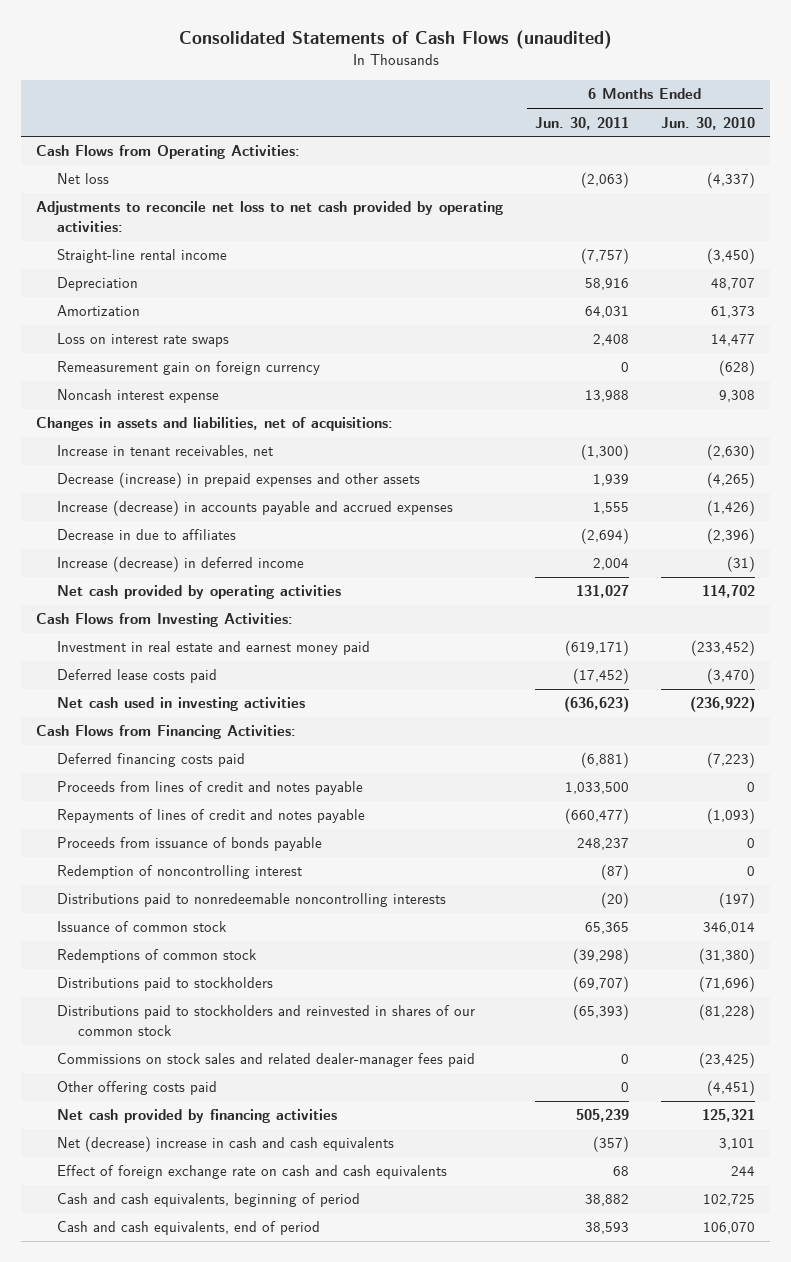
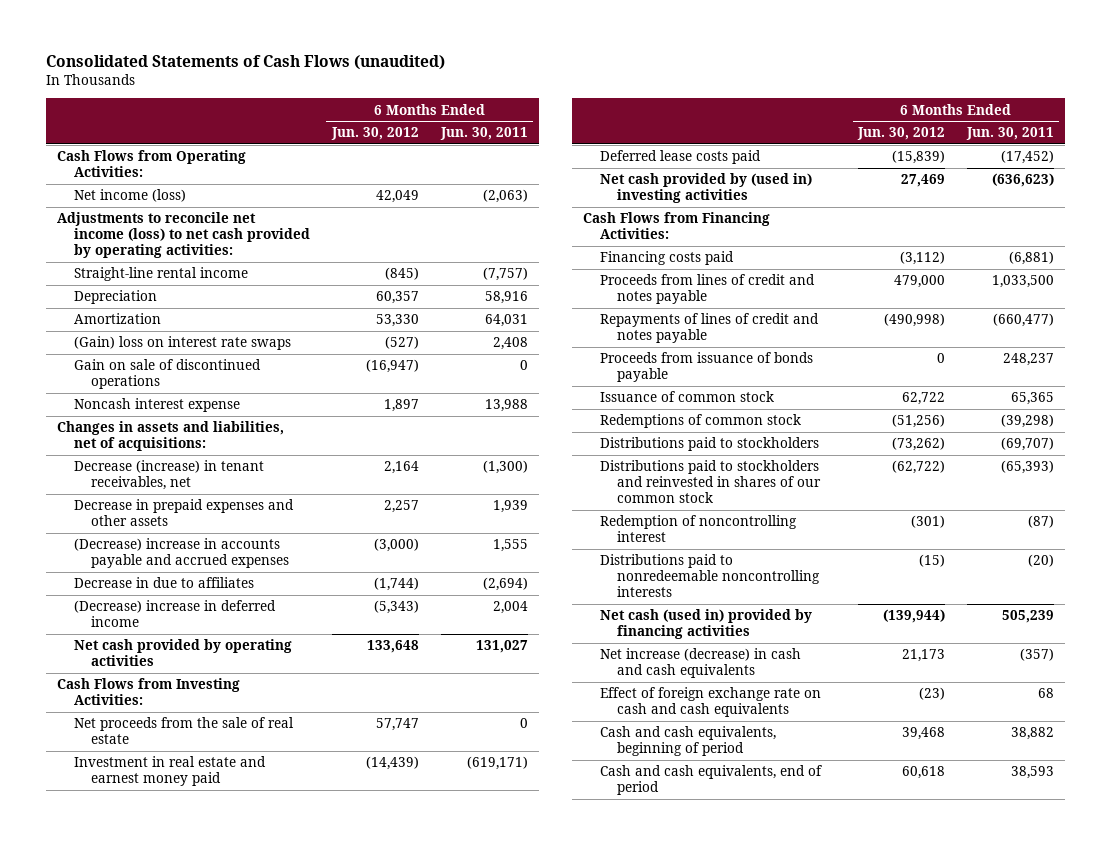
[660,116,755,130] Jun. 30, 2010 -> none
none -> [330,127,419,141] Jun. 30, 2012
[57,173,110,185] Net loss -> [74,189,187,203] Net income (loss)
[36,201,504,233] Adjustments to reconcile net loss to net cash provided by operating activities: -> [57,212,311,259] Adjustments to reconcile net income (loss) to net cash provided by operating activities:
[57,361,321,376] Remeasurement gain on foreign currency -> none
[57,333,230,348] Loss on interest rate swaps -> [74,336,292,351] (Gain) loss on interest rate swaps
none -> [74,359,262,390] Gain on sale of discontinued operations
[57,445,274,459] Increase in tenant receivables, net -> [74,460,265,491] Decrease (increase) in tenant receivables, net
[57,472,421,489] Decrease (increase) in prepaid expenses and other assets -> [74,499,295,527] Decrease in prepaid expenses and other assets
[57,500,454,517] Increase (decrease) in accounts payable and accrued expenses -> [74,538,290,569] (Decrease) increase in accounts payable and accrued expenses
[57,556,305,573] Increase (decrease) in deferred income -> [74,600,277,628] (Decrease) increase in deferred income
none -> [74,717,295,745] Net proceeds from the sale of real estate
[57,697,306,712] Net cash used in investing activities -> [600,173,813,204] Net cash provided by (used in) investing activities
[57,753,246,768] Deferred financing costs paid -> [600,251,735,266] Financing costs paid
[57,1053,476,1068] Commissions on stock sales and related dealer-manager fees paid -> none
[57,1081,218,1096] Other offering costs paid -> none
[57,865,303,880] Redemption of noncontrolling interest -> [600,515,798,543] Redemption of noncontrolling interest
[57,893,447,908] Distributions paid to nonredeemable noncontrolling interests -> [600,554,821,598] Distributions paid to nonredeemable noncontrolling interests
[57,1109,338,1124] Net cash provided by financing activities -> [600,609,813,640] Net cash (used in) provided by financing activities
[57,1136,395,1153] Net (decrease) increase in cash and cash equivalents -> [600,648,802,679] Net increase (decrease) in cash and cash equivalents

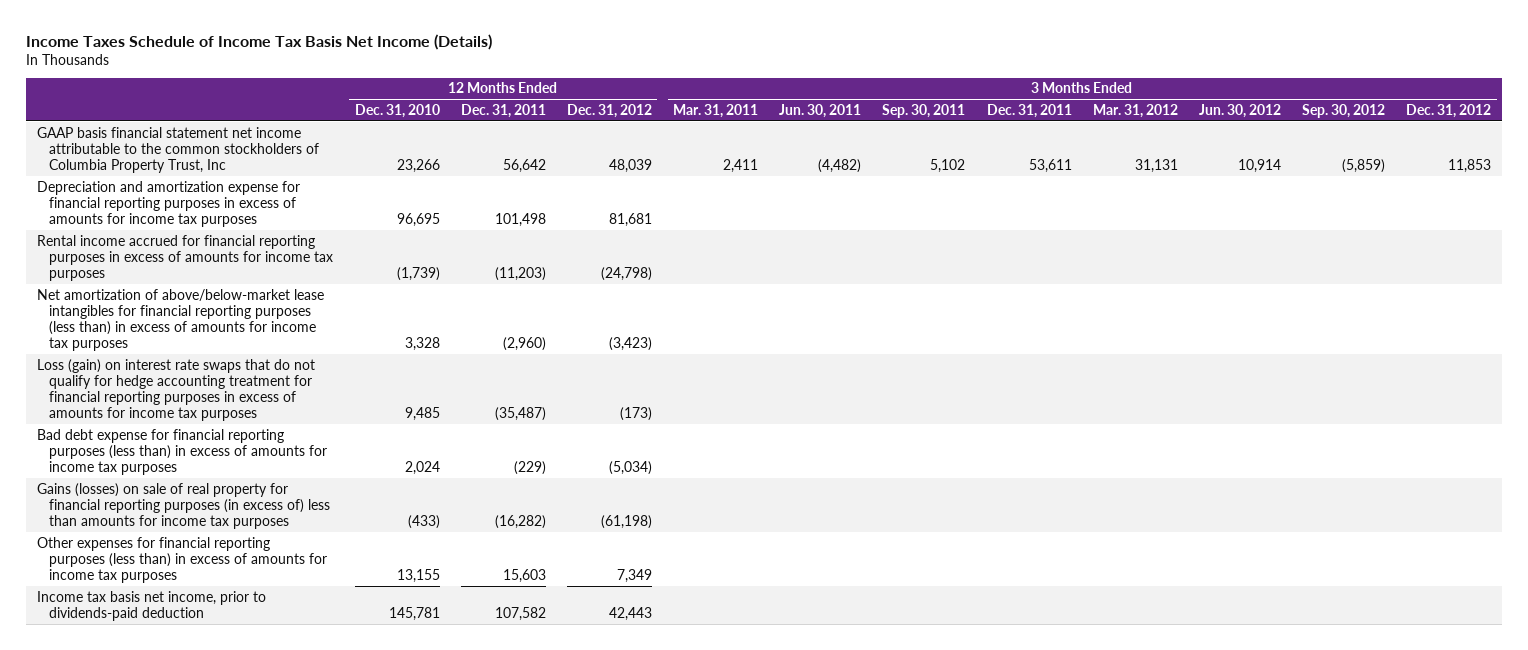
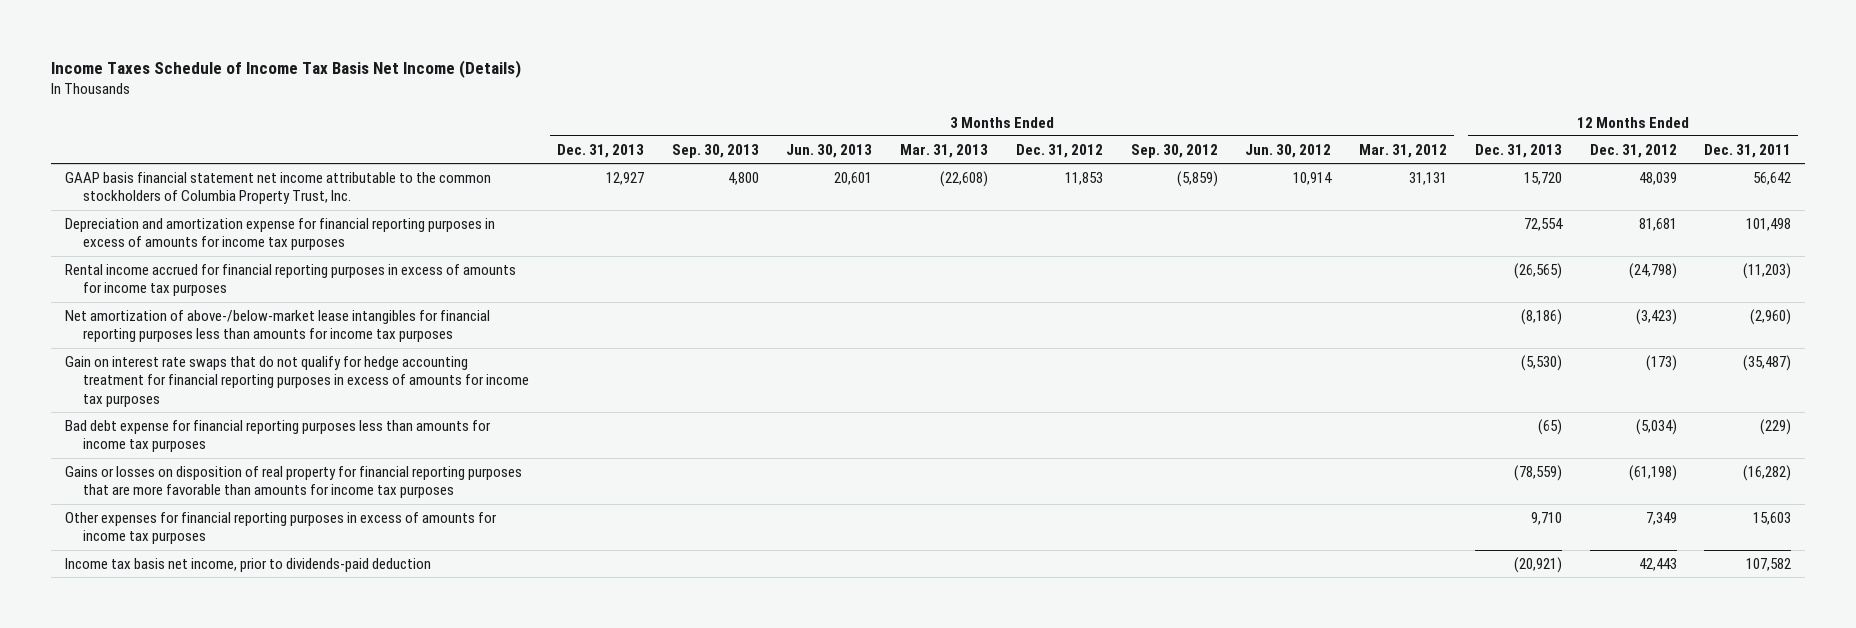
[354,103,440,118] Dec. 31, 2010 -> none
[673,103,759,118] Mar. 31, 2011 -> none
[779,103,862,118] Jun. 30, 2011 -> none
[882,103,966,118] Sep. 30, 2011 -> none
[986,103,1072,118] Dec. 31, 2011 -> none
none -> [556,143,644,158] Dec. 31, 2013
none -> [671,143,759,158] Sep. 30, 2013
none -> [786,143,873,158] Jun. 30, 2013
none -> [900,143,989,158] Mar. 31, 2013
none -> [1474,143,1562,158] Dec. 31, 2013
[36,126,320,173] GAAP basis financial statement net income attributable to the common stockholders of Columbia Property Trust, Inc -> [64,171,491,205] GAAP basis financial statement net income attributable to the common stockholders of Columbia Property Trust, Inc.
[36,288,324,351] Net amortization of above/below-market lease intangibles for financial reporting purposes (less than) in excess of amounts for income tax purposes -> [64,309,490,343] Net amortization of above-/below-market lease intangibles for financial reporting purposes less than amounts for income tax purposes
[36,358,315,421] Loss (gain) on interest rate swaps that do not qualify for hedge accounting treatment for financial reporting purposes in excess of amounts for income tax purposes -> [64,355,530,407] Gain on interest rate swaps that do not qualify for hedge accounting treatment for financial reporting purposes in excess of amounts for income tax purposes
[36,428,328,475] Bad debt expense for financial reporting purposes (less than) in excess of amounts for income tax purposes -> [64,419,491,453] Bad debt expense for financial reporting purposes less than amounts for income tax purposes
[36,482,331,529] Gains (losses) on sale of real property for financial reporting purposes (in excess of) less than amounts for income tax purposes -> [64,465,522,499] Gains or losses on disposition of real property for financial reporting purposes that are more favorable than amounts for income tax purposes
[36,536,328,583] Other expenses for financial reporting purposes (less than) in excess of amounts for income tax purposes -> [64,511,497,545] Other expenses for financial reporting purposes in excess of amounts for income tax purposes

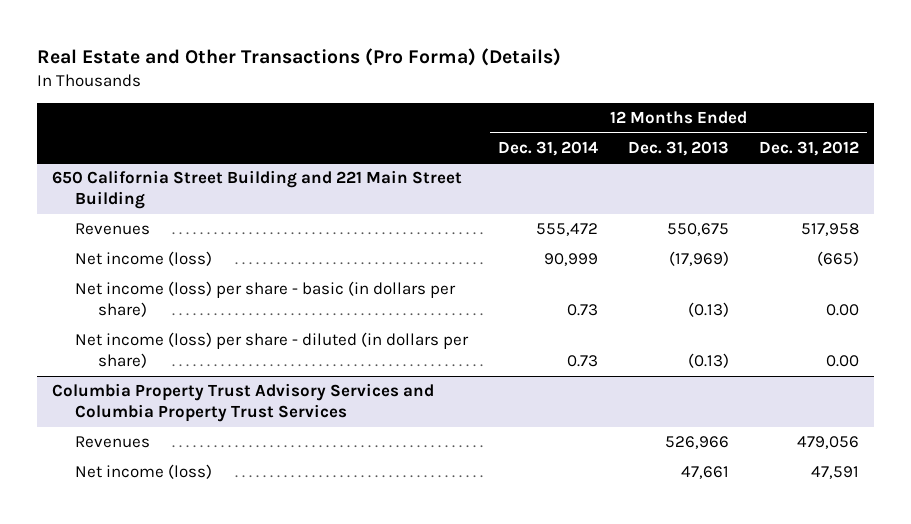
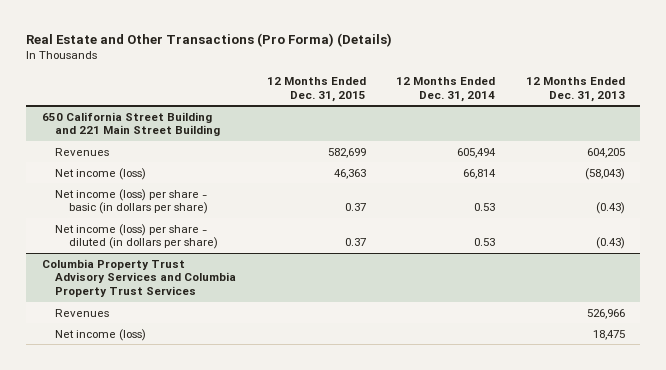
[759,140,860,156] Dec. 31, 2012 -> none
none -> [266,76,366,102] 12 Months Ended Dec. 31, 2015
[535,223,598,237] 555,472 -> [457,147,497,158] 605,494
[667,223,730,237] 550,675 -> [586,147,625,158] 604,205
[543,253,598,267] 90,999 -> [463,168,497,179] 66,814
[669,251,730,267] (17,969) -> [584,167,625,180] (58,043)
[566,304,598,317] 0.73 -> [474,203,496,212] 0.53
[688,302,730,318] (0.13) -> [595,202,625,215] (0.43)
[566,355,598,368] 0.73 -> [474,238,496,247] 0.53
[688,353,730,369] (0.13) -> [595,237,625,250] (0.43)
[681,466,730,480] 47,661 -> [592,329,625,340] 18,475

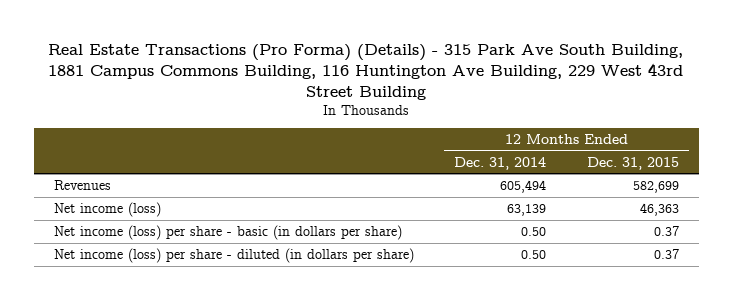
[26,32,393,47] Real Estate and Other Transactions (Pro Forma) (Details) -> [48,44,684,100] Real Estate Transactions (Pro Forma) (Details) - 315 Park Ave South Building, 1881 Campus Commons Building, 116 Huntington Ave Building, 229 West 43rd Street Building
[525,76,625,102] 12 Months Ended Dec. 31, 2013 -> none
[41,111,221,137] 650 California Street Building and 221 Main Street Building -> none
[41,258,237,298] Columbia Property Trust Advisory Services and Columbia Property Trust Services -> none
[55,308,110,317] Revenues -> none
[55,328,147,341] Net income (loss) -> none
[463,168,497,179] 66,814 -> [507,203,547,216] 63,139
[474,203,496,212] 0.53 -> [521,226,547,236] 0.50
[474,238,496,247] 0.53 -> [521,249,547,259] 0.50

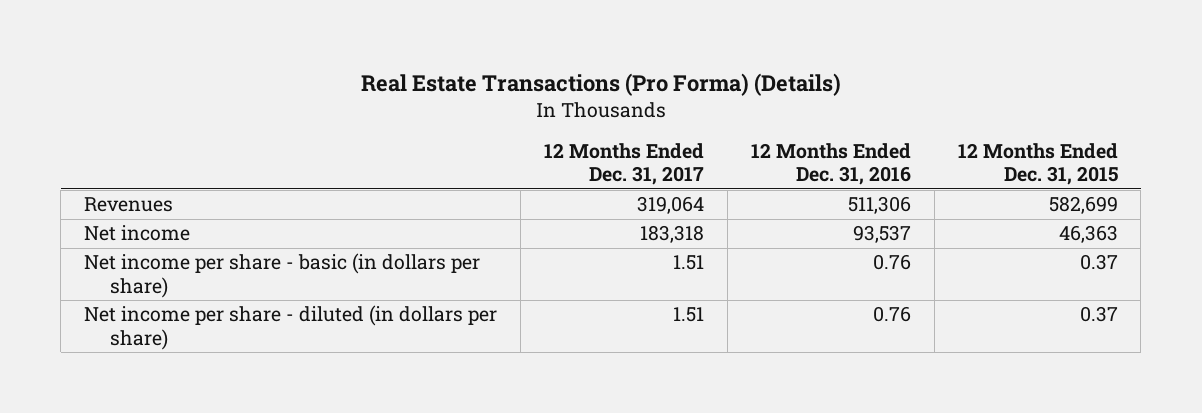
[48,44,684,100] Real Estate Transactions (Pro Forma) (Details) - 315 Park Ave South Building, 1881 Campus Commons Building, 116 Huntington Ave Building, 229 West 43rd Street Building -> [360,72,841,96] Real Estate Transactions (Pro Forma) (Details)
[454,156,547,170] Dec. 31, 2014 -> none
none -> [544,142,705,186] 12 Months Ended Dec. 31, 2017
none -> [750,142,911,186] 12 Months Ended Dec. 31, 2016
[54,201,162,217] Net income (loss) -> [84,225,191,242] Net income
[54,224,403,240] Net income (loss) per share - basic (in dollars per share) -> [84,253,481,299] Net income per share - basic (in dollars per share)
[54,247,415,263] Net income (loss) per share - diluted (in dollars per share) -> [84,305,498,351] Net income per share - diluted (in dollars per share)

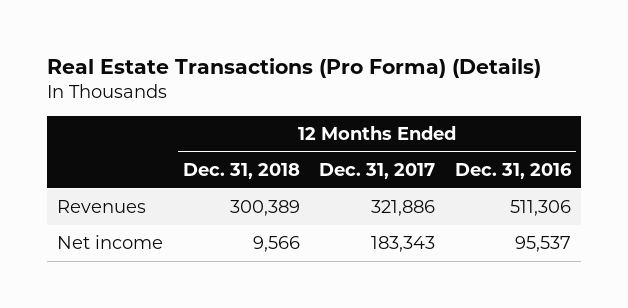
[957,142,1118,186] 12 Months Ended Dec. 31, 2015 -> none
none -> [182,162,300,179] Dec. 31, 2018
[84,253,481,299] Net income per share - basic (in dollars per share) -> none
[84,305,498,351] Net income per share - diluted (in dollars per share) -> none
[637,196,705,215] 319,064 -> [371,200,436,217] 321,886
[640,225,705,244] 183,318 -> [371,236,436,253] 183,343
[852,225,911,244] 93,537 -> [515,236,572,253] 95,537

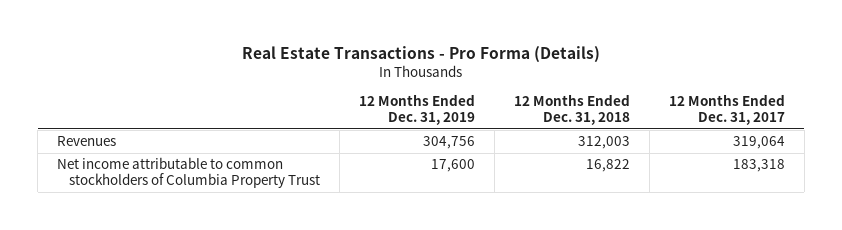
[46,58,541,79] Real Estate Transactions (Pro Forma) (Details) -> [241,45,600,63] Real Estate Transactions - Pro Forma (Details)
[455,162,573,179] Dec. 31, 2016 -> none
none -> [358,94,475,126] 12 Months Ended Dec. 31, 2019
[229,200,300,217] 300,389 -> [577,136,630,150] 312,003
[371,200,436,217] 321,886 -> [732,136,785,150] 319,064
[56,235,163,250] Net income -> [57,157,320,189] Net income attributable to common stockholders of Columbia Property Trust
[252,236,300,253] 9,566 -> [585,159,630,173] 16,822
[371,236,436,253] 183,343 -> [732,159,785,173] 183,318

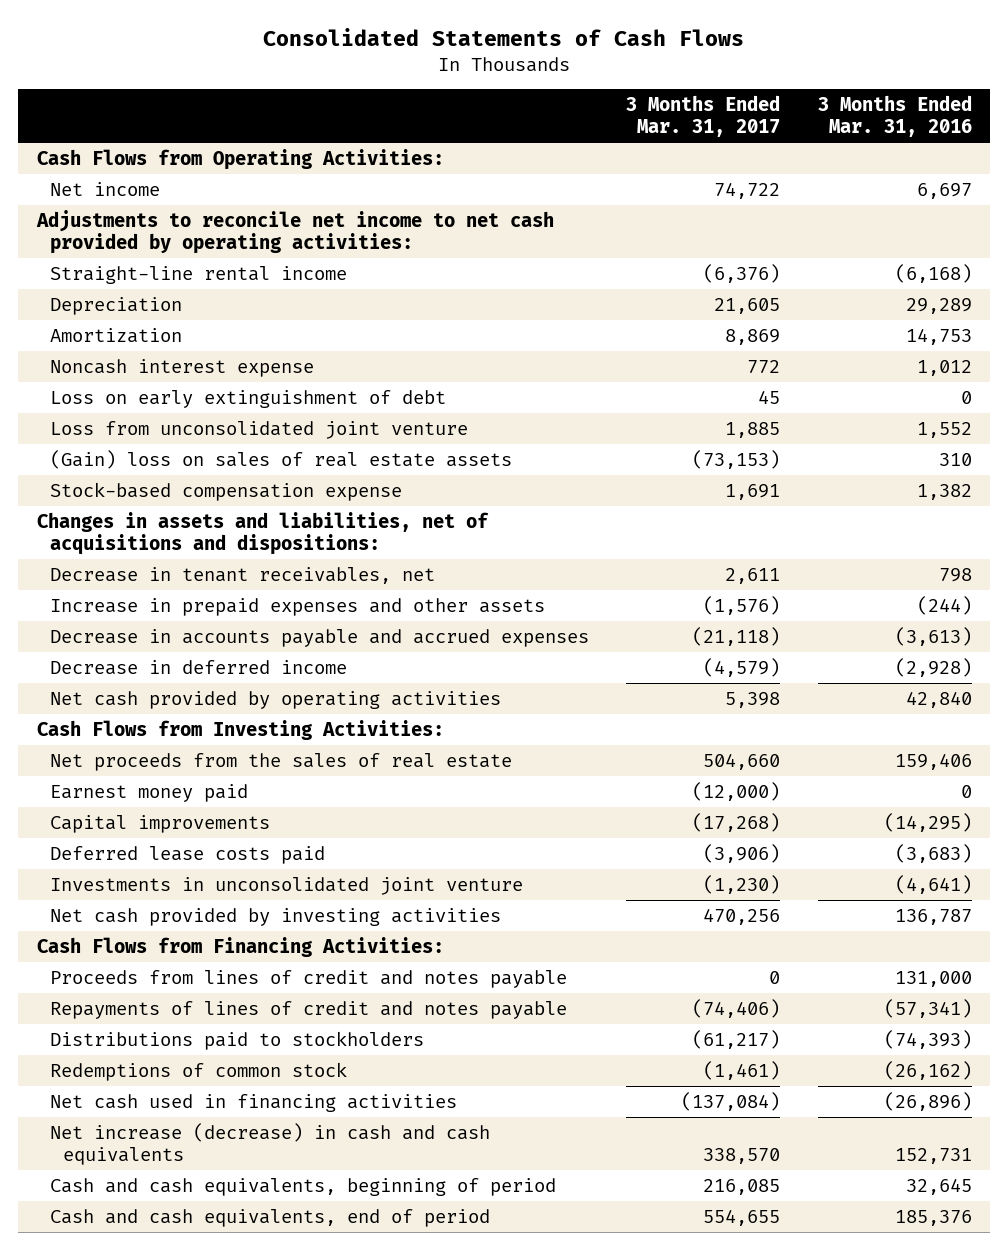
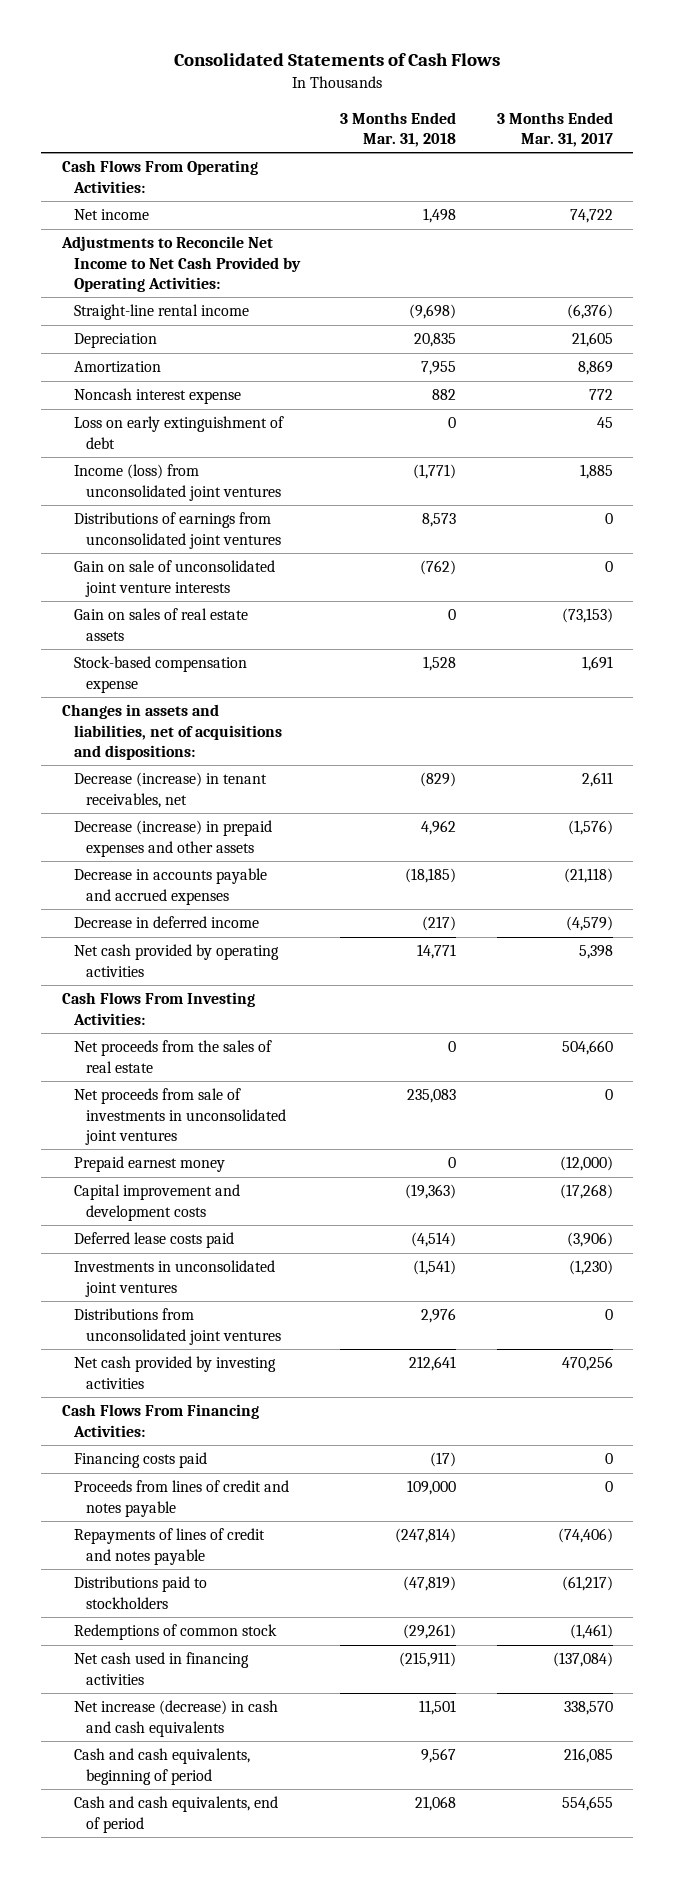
[817,95,972,137] 3 Months Ended Mar. 31, 2016 -> none
none -> [340,111,457,147] 3 Months Ended Mar. 31, 2018
[36,148,444,170] Cash Flows from Operating Activities: -> [61,160,258,193] Cash Flows From Operating Activities:
[35,209,554,254] Adjustments to reconcile net income to net cash provided by operating activities: -> [60,236,301,292] Adjustments to Reconcile Net Income to Net Cash Provided by Operating Activities:
[49,420,468,439] Loss from unconsolidated joint venture -> [73,464,281,501] Income (loss) from unconsolidated joint ventures
none -> [73,512,281,549] Distributions of earnings from unconsolidated joint ventures
none -> [73,560,275,597] Gain on sale of unconsolidated joint venture interests
[49,449,512,469] (Gain) loss on sales of real estate assets -> [73,608,248,641] Gain on sales of real estate assets
[49,566,435,584] Decrease in tenant receivables, net -> [73,772,267,808] Decrease (increase) in tenant receivables, net
[49,597,545,616] Increase in prepaid expenses and other assets -> [73,820,272,857] Decrease (increase) in prepaid expenses and other assets
[36,719,444,740] Cash Flows from Investing Activities: -> [61,992,255,1025] Cash Flows From Investing Activities:
none -> [73,1088,286,1145] Net proceeds from sale of investments in unconsolidated joint ventures
[49,783,248,802] Earnest money paid -> [73,1156,225,1173] Prepaid earnest money
[49,814,270,833] Capital improvements -> [73,1184,240,1221] Capital improvement and development costs
[49,876,523,895] Investments in unconsolidated joint venture -> [73,1260,275,1297] Investments in unconsolidated joint ventures
none -> [73,1308,281,1345] Distributions from unconsolidated joint ventures
[36,936,444,957] Cash Flows from Financing Activities: -> [61,1404,259,1437] Cash Flows From Financing Activities:
none -> [73,1452,207,1469] Financing costs paid

